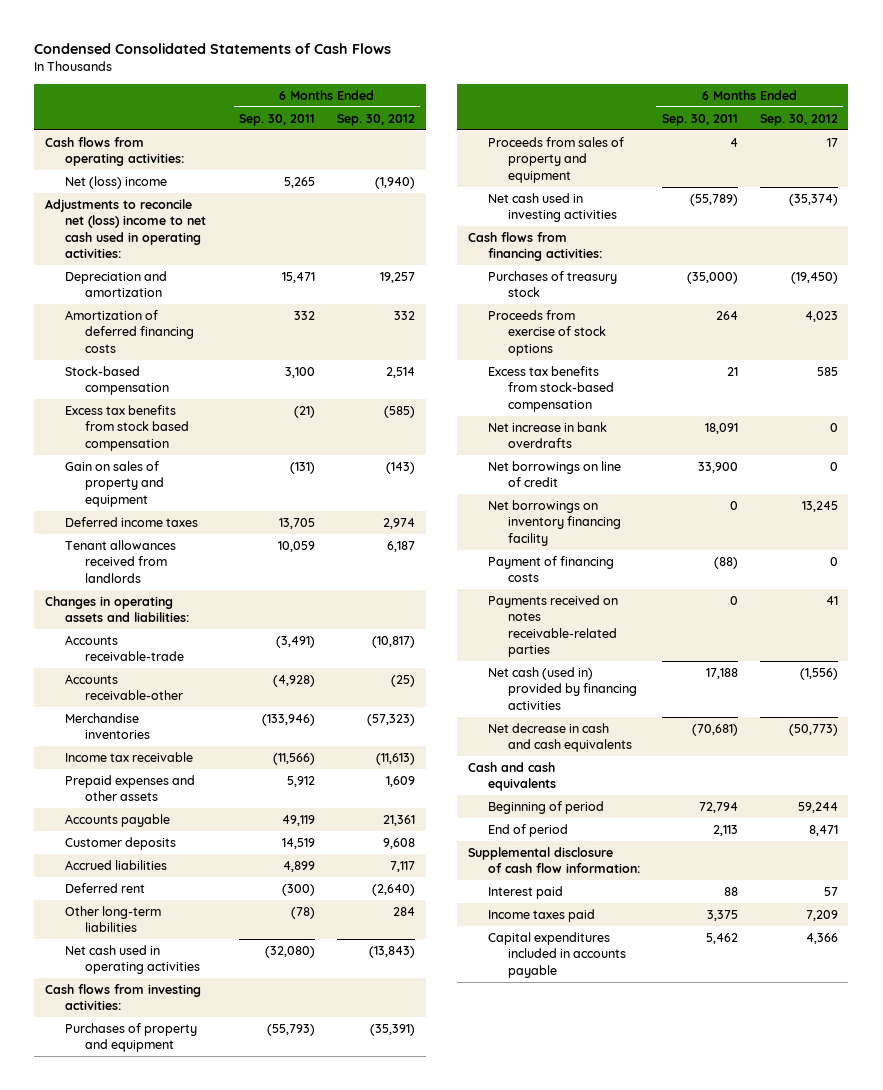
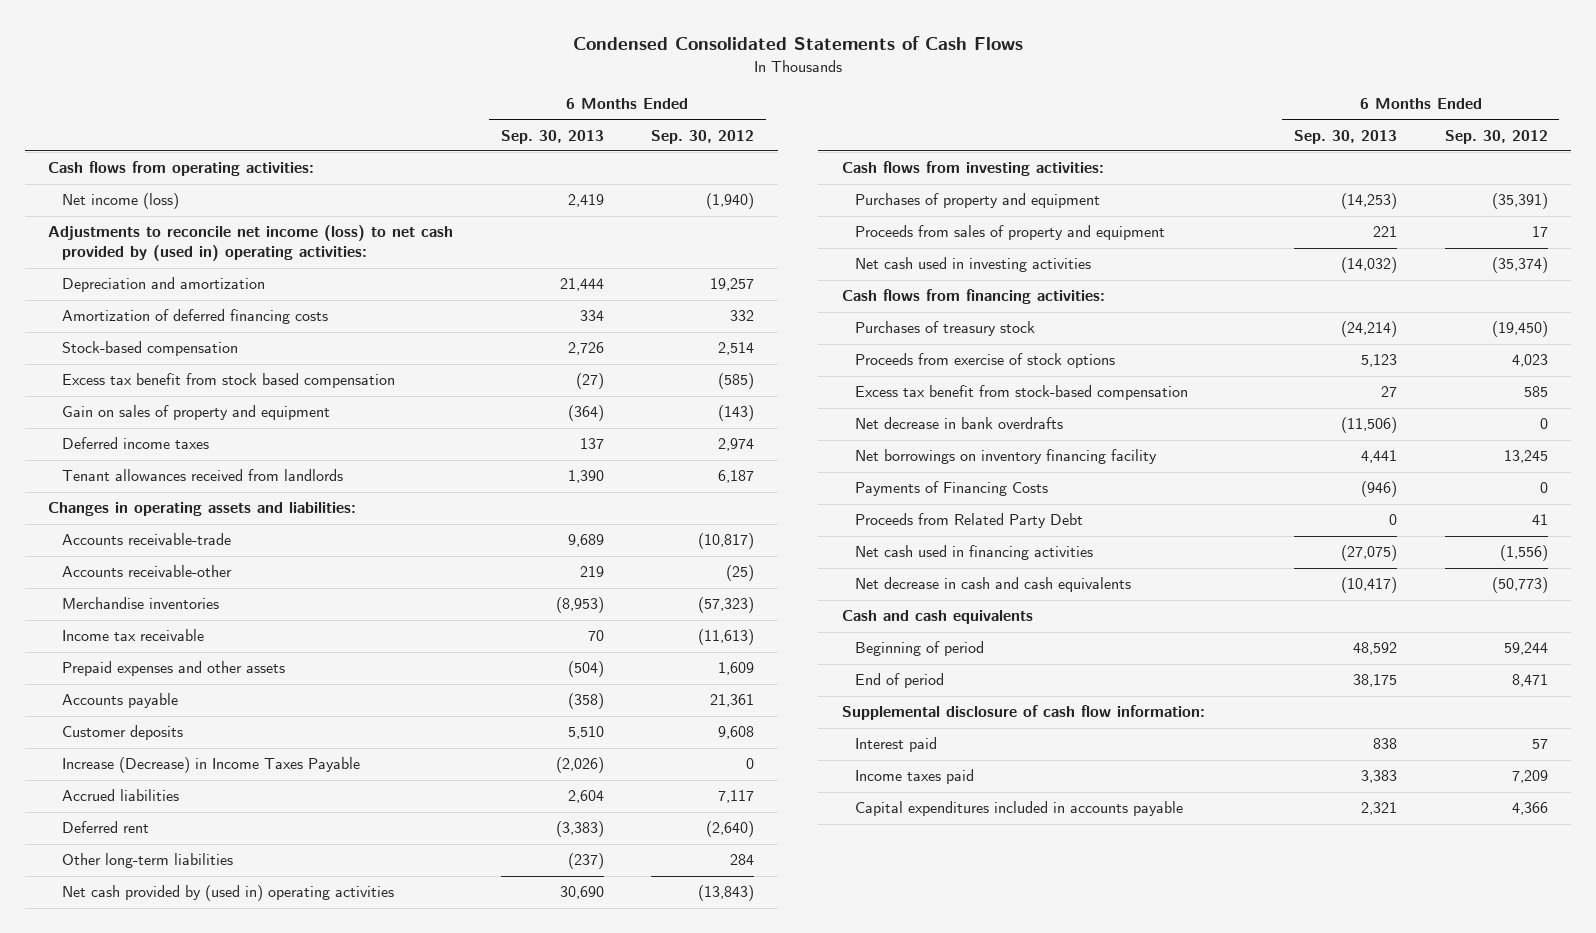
[239,113,316,126] Sep. 30, 2011 -> none
none -> [500,129,604,144] Sep. 30, 2013
[65,176,168,190] Net (loss) income -> [61,193,179,210] Net income (loss)
[45,199,207,258] Adjustments to reconcile net (loss) income to net cash used in operating activities: -> [48,225,454,262] Adjustments to reconcile net income (loss) to net cash provided by (used in) operating activities:
[65,405,190,451] Excess tax benefits from stock based compensation -> [61,373,395,389] Excess tax benefit from stock based compensation
none -> [61,757,360,774] Increase (Decrease) in Income Taxes Payable
[65,945,201,975] Net cash used in operating activities -> [61,885,394,902] Net cash provided by (used in) operating activities
[488,461,622,488] Net borrowings on line of credit -> none
[488,366,615,412] Excess tax benefits from stock-based compensation -> [855,385,1189,401] Excess tax benefit from stock-based compensation
[488,422,608,449] Net increase in bank overdrafts -> [855,417,1064,430] Net decrease in bank overdrafts
[488,556,615,583] Payment of financing costs -> [855,481,1049,497] Payments of Financing Costs
[488,595,619,657] Payments received on notes receivable-related parties -> [855,513,1084,529] Proceeds from Related Party Debt
[488,667,638,710] Net cash (used in) provided by financing activities -> [855,545,1094,561] Net cash used in financing activities

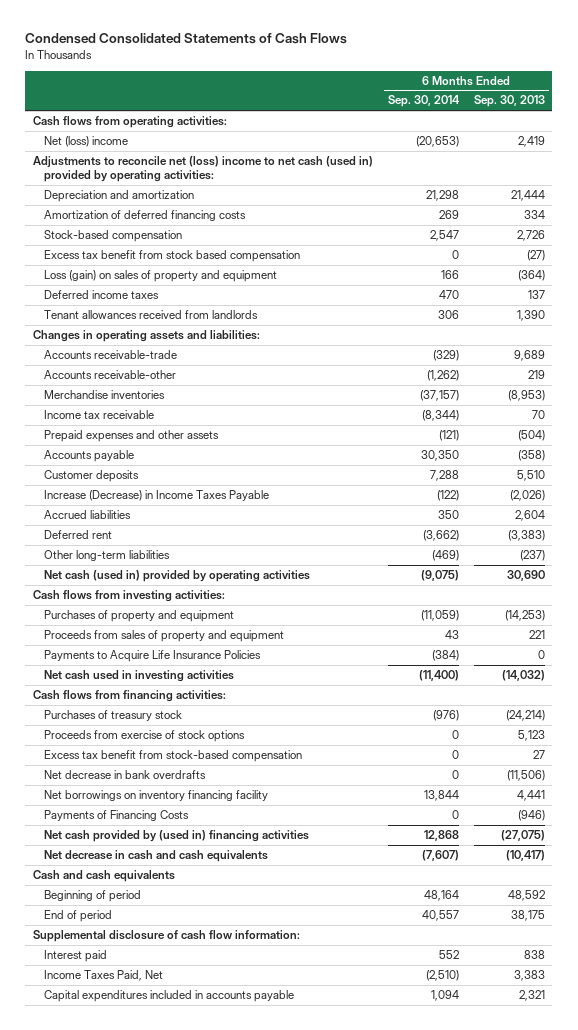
[651,129,755,144] Sep. 30, 2012 -> none
none -> [387,95,460,108] Sep. 30, 2014
[61,193,179,210] Net income (loss) -> [43,136,128,148] Net (loss) income
[48,225,454,262] Adjustments to reconcile net income (loss) to net cash provided by (used in) operating activities: -> [32,156,373,183] Adjustments to reconcile net (loss) income to net cash (used in) provided by operating activities:
[61,405,330,421] Gain on sales of property and equipment -> [43,270,277,283] Loss (gain) on sales of property and equipment
[61,885,394,902] Net cash provided by (used in) operating activities -> [43,570,310,583] Net cash (used in) provided by operating activities
none -> [43,650,261,663] Payments to Acquire Life Insurance Policies
[855,513,1084,529] Proceeds from Related Party Debt -> none
[855,545,1094,561] Net cash used in financing activities -> [43,830,309,843] Net cash provided by (used in) financing activities
[855,769,975,785] Income taxes paid -> [43,970,163,982] Income Taxes Paid, Net

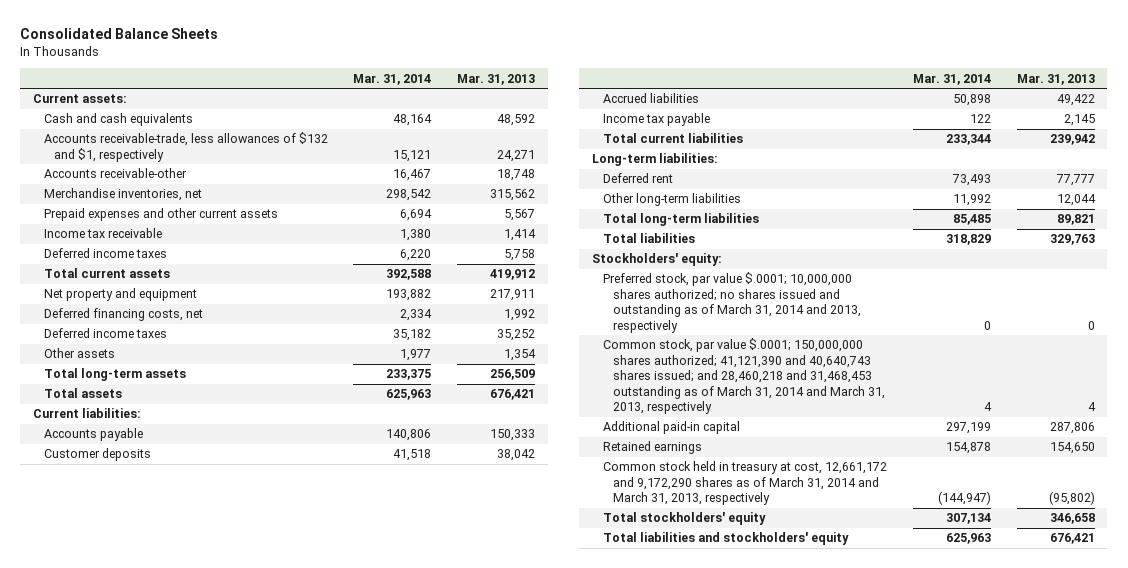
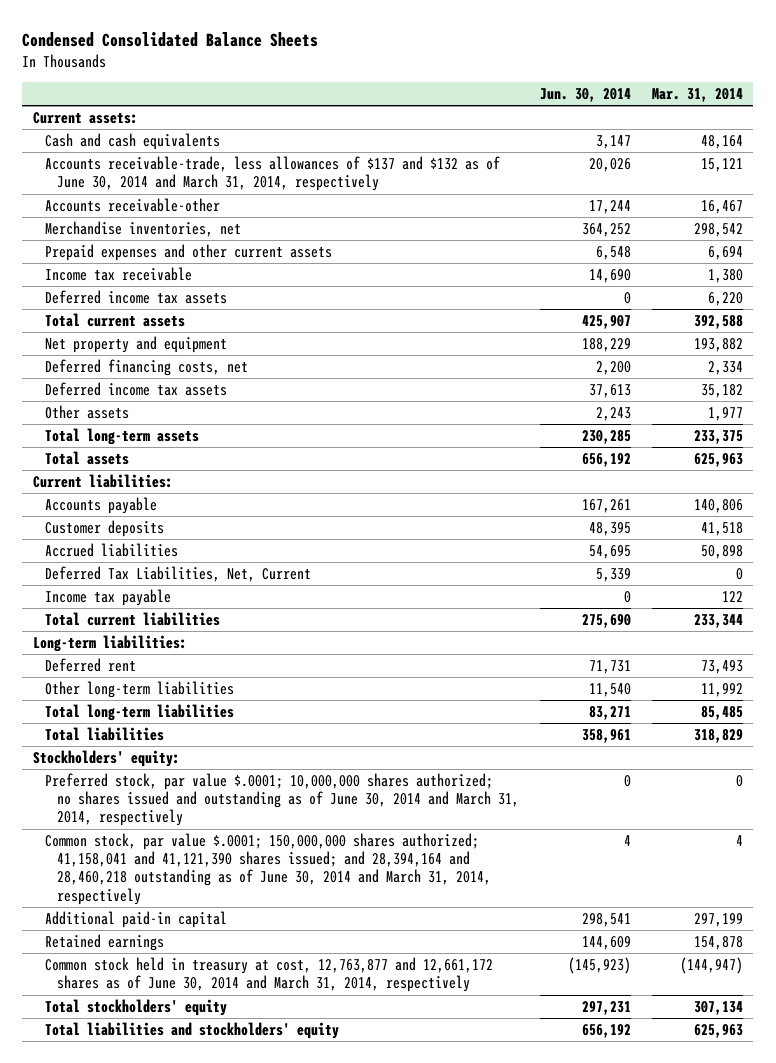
[20,28,219,40] Consolidated Balance Sheets -> [22,31,319,47] Condensed Consolidated Balance Sheets
[457,73,536,85] Mar. 31, 2013 -> none
none -> [540,88,632,103] Jun. 30, 2014
[43,132,328,162] Accounts receivable-trade, less allowances of $132 and $1, respectively -> [44,156,500,192] Accounts receivable-trade, less allowances of $137 and $132 as of June 30, 2014 and March 31, 2014, respectively
[43,248,167,259] Deferred income taxes -> [44,290,227,305] Deferred income tax assets
[43,328,167,339] Deferred income taxes -> [44,382,227,397] Deferred income tax assets
none -> [44,566,311,583] Deferred Tax Liabilities, Net, Current
[602,272,862,333] Preferred stock, par value $.0001; 10,000,000 shares authorized; no shares issued and outstanding as of March 31, 2014 and 2013, respectively -> [44,773,520,827] Preferred stock, par value $.0001; 10,000,000 shares authorized; no shares issued and outstanding as of June 30, 2014 and March 31, 2014, respectively
[602,338,886,415] Common stock, par value $.0001; 150,000,000 shares authorized; 41,121,390 and 40,640,743 shares issued; and 28,460,218 and 31,468,453 outstanding as of March 31, 2014 and March 31, 2013, respectively -> [44,833,492,905] Common stock, par value $.0001; 150,000,000 shares authorized; 41,158,041 and 41,121,390 shares issued; and 28,394,164 and 28,460,218 outstanding as of June 30, 2014 and March 31, 2014, respectively
[602,461,887,506] Common stock held in treasury at cost, 12,661,172 and 9,172,290 shares as of March 31, 2014 and March 31, 2013, respectively -> [44,957,493,993] Common stock held in treasury at cost, 12,763,877 and 12,661,172 shares as of June 30, 2014 and March 31, 2014, respectively

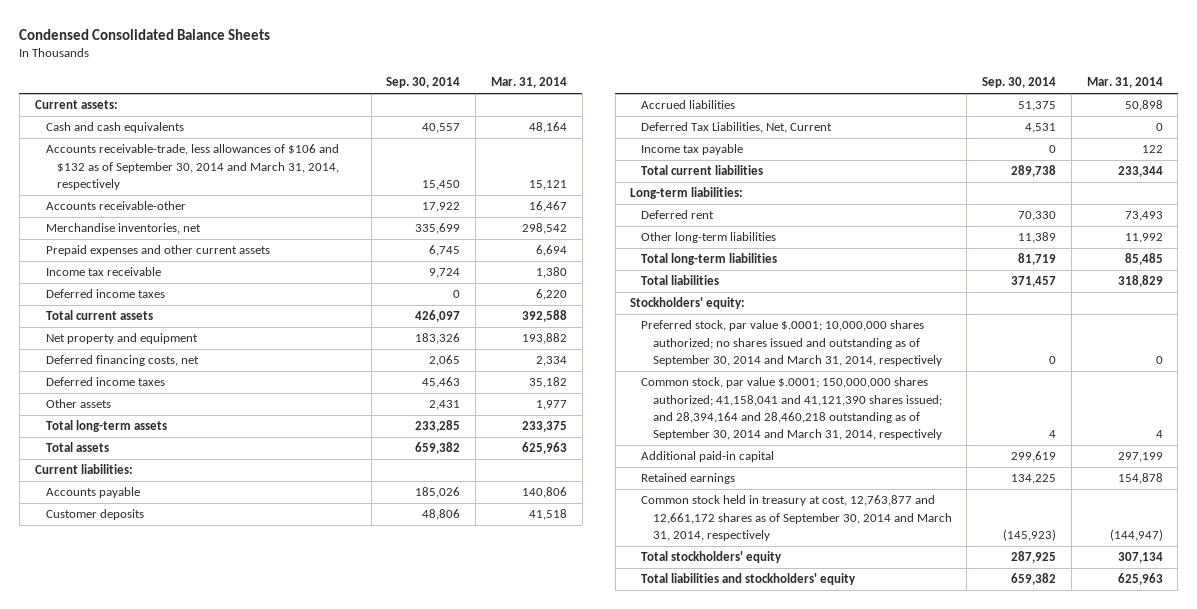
[540,88,632,103] Jun. 30, 2014 -> none
none -> [386,77,461,89] Sep. 30, 2014
[44,156,500,192] Accounts receivable-trade, less allowances of $137 and $132 as of June 30, 2014 and March 31, 2014, respectively -> [45,144,339,190] Accounts receivable-trade, less allowances of $106 and $132 as of September 30, 2014 and March 31, 2014, respectively
[44,290,227,305] Deferred income tax assets -> [45,289,165,299] Deferred income taxes
[44,382,227,397] Deferred income tax assets -> [45,377,165,387] Deferred income taxes
[44,773,520,827] Preferred stock, par value $.0001; 10,000,000 shares authorized; no shares issued and outstanding as of June 30, 2014 and March 31, 2014, respectively -> [641,320,942,366] Preferred stock, par value $.0001; 10,000,000 shares authorized; no shares issued and outstanding as of September 30, 2014 and March 31, 2014, respectively
[44,833,492,905] Common stock, par value $.0001; 150,000,000 shares authorized; 41,158,041 and 41,121,390 shares issued; and 28,394,164 and 28,460,218 outstanding as of June 30, 2014 and March 31, 2014, respectively -> [641,377,942,440] Common stock, par value $.0001; 150,000,000 shares authorized; 41,158,041 and 41,121,390 shares issued; and 28,394,164 and 28,460,218 outstanding as of September 30, 2014 and March 31, 2014, respectively
[44,957,493,993] Common stock held in treasury at cost, 12,763,877 and 12,661,172 shares as of June 30, 2014 and March 31, 2014, respectively -> [641,495,952,541] Common stock held in treasury at cost, 12,763,877 and 12,661,172 shares as of September 30, 2014 and March 31, 2014, respectively

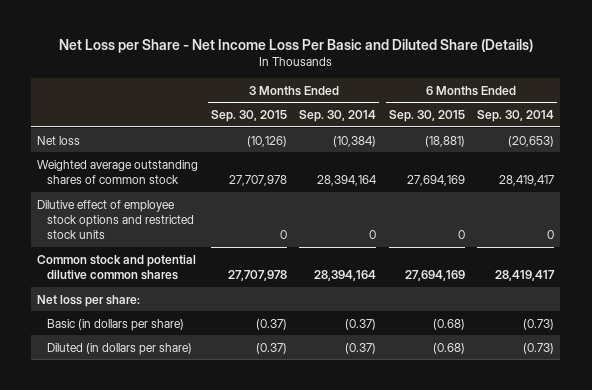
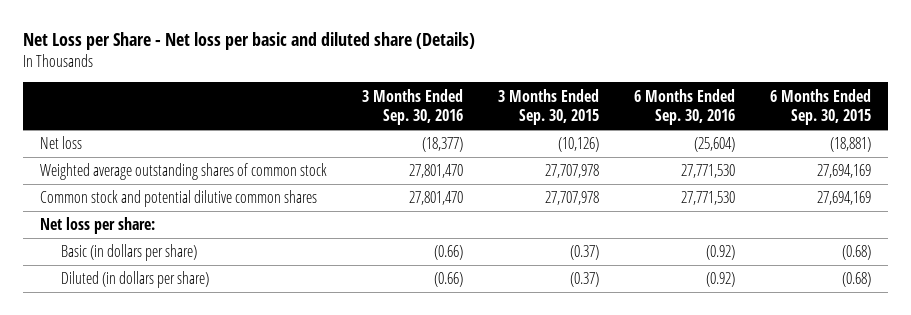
[58,38,533,53] Net Loss per Share - Net Income Loss Per Basic and Diluted Share (Details) -> [22,32,475,51] Net Loss per Share - Net loss per basic and diluted share (Details)
[299,110,377,123] Sep. 30, 2014 -> none
[477,110,555,123] Sep. 30, 2014 -> none
none -> [361,88,463,125] 3 Months Ended Sep. 30, 2016
none -> [633,88,735,125] 6 Months Ended Sep. 30, 2016
[37,199,194,240] Dilutive effect of employee stock options and restricted stock units -> none

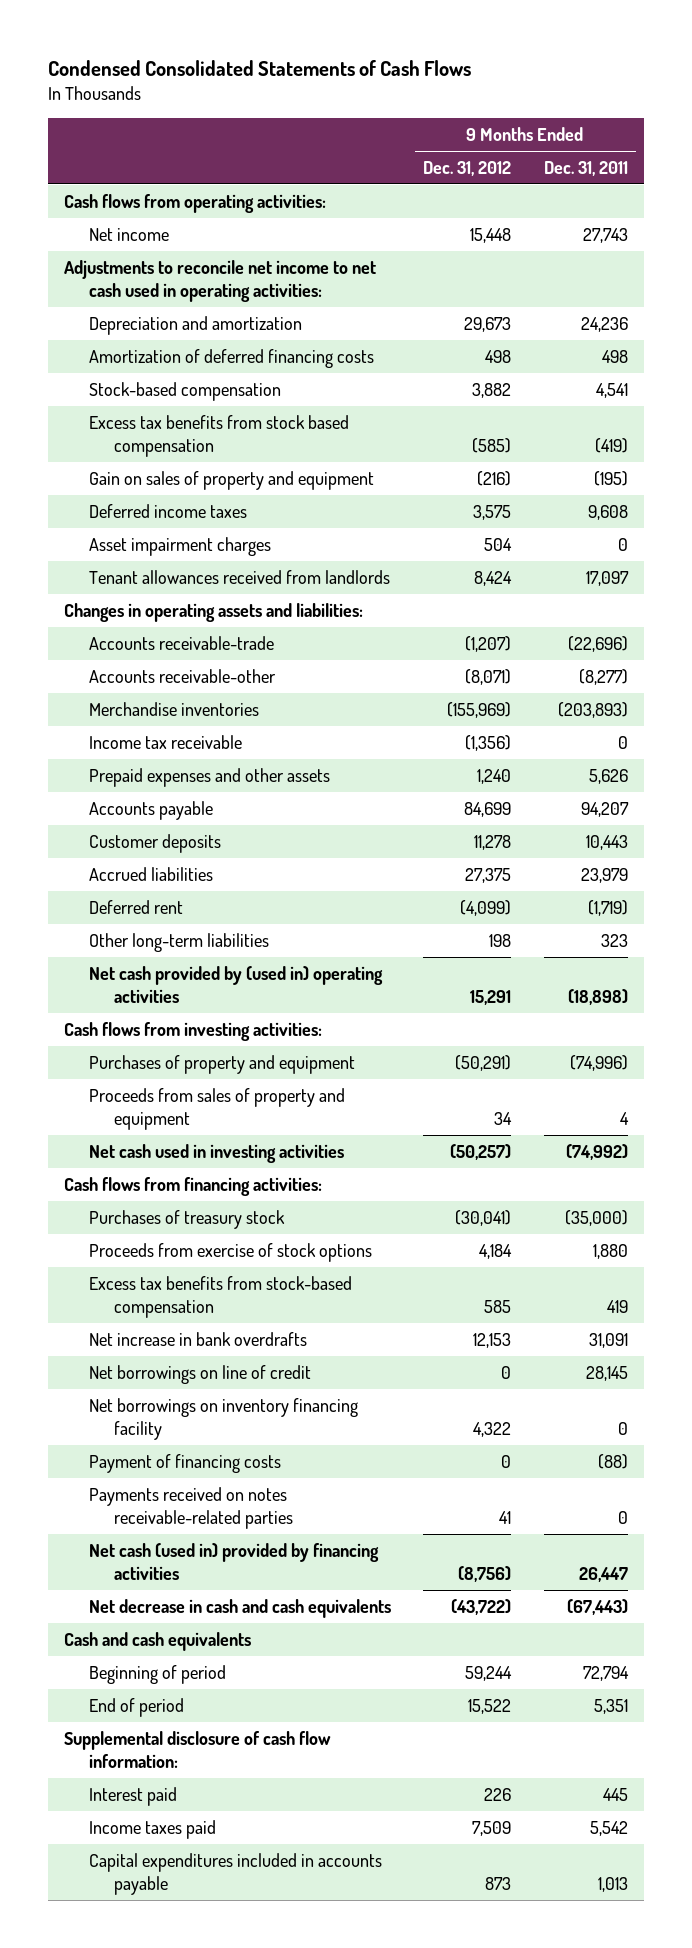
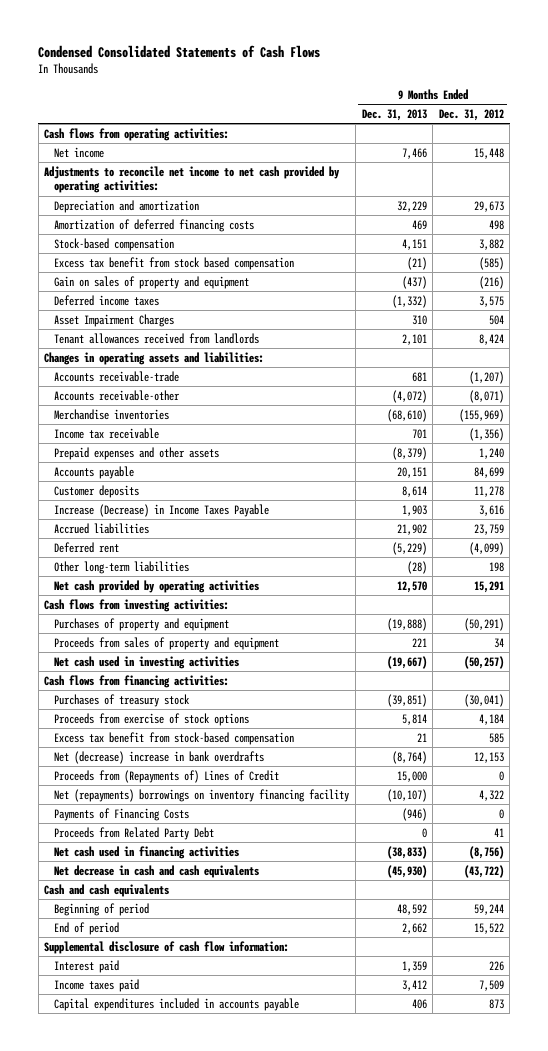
[543,161,628,177] Dec. 31, 2011 -> none
none -> [361,108,427,121] Dec. 31, 2013
[64,259,377,303] Adjustments to reconcile net income to net cash used in operating activities: -> [44,165,341,194] Adjustments to reconcile net income to net cash provided by operating activities:
[89,414,350,458] Excess tax benefits from stock based compensation -> [54,256,295,270] Excess tax benefit from stock based compensation
[89,536,272,556] Asset impairment charges -> [54,313,175,327] Asset Impairment Charges
none -> [54,503,270,517] Increase (Decrease) in Income Taxes Payable
[465,867,512,883] 27,375 -> [473,523,504,535] 23,759
[89,965,384,1004] Net cash provided by (used in) operating activities -> [54,579,260,593] Net cash provided by operating activities
[89,1275,353,1319] Excess tax benefits from stock-based compensation -> [54,731,295,745] Excess tax benefit from stock-based compensation
[89,1331,308,1346] Net increase in bank overdrafts -> [54,750,265,764] Net (decrease) increase in bank overdrafts
[89,1364,312,1384] Net borrowings on line of credit -> [54,769,280,783] Proceeds from (Repayments of) Lines of Credit
[89,1397,359,1441] Net borrowings on inventory financing facility -> [54,788,350,802] Net (repayments) borrowings on inventory financing facility
[89,1453,282,1473] Payment of financing costs -> [54,807,190,821] Payments of Financing Costs
[89,1486,293,1530] Payments received on notes receivable-related parties -> [54,826,215,840] Proceeds from Related Party Debt
[89,1542,380,1581] Net cash (used in) provided by financing activities -> [54,845,240,859] Net cash used in financing activities

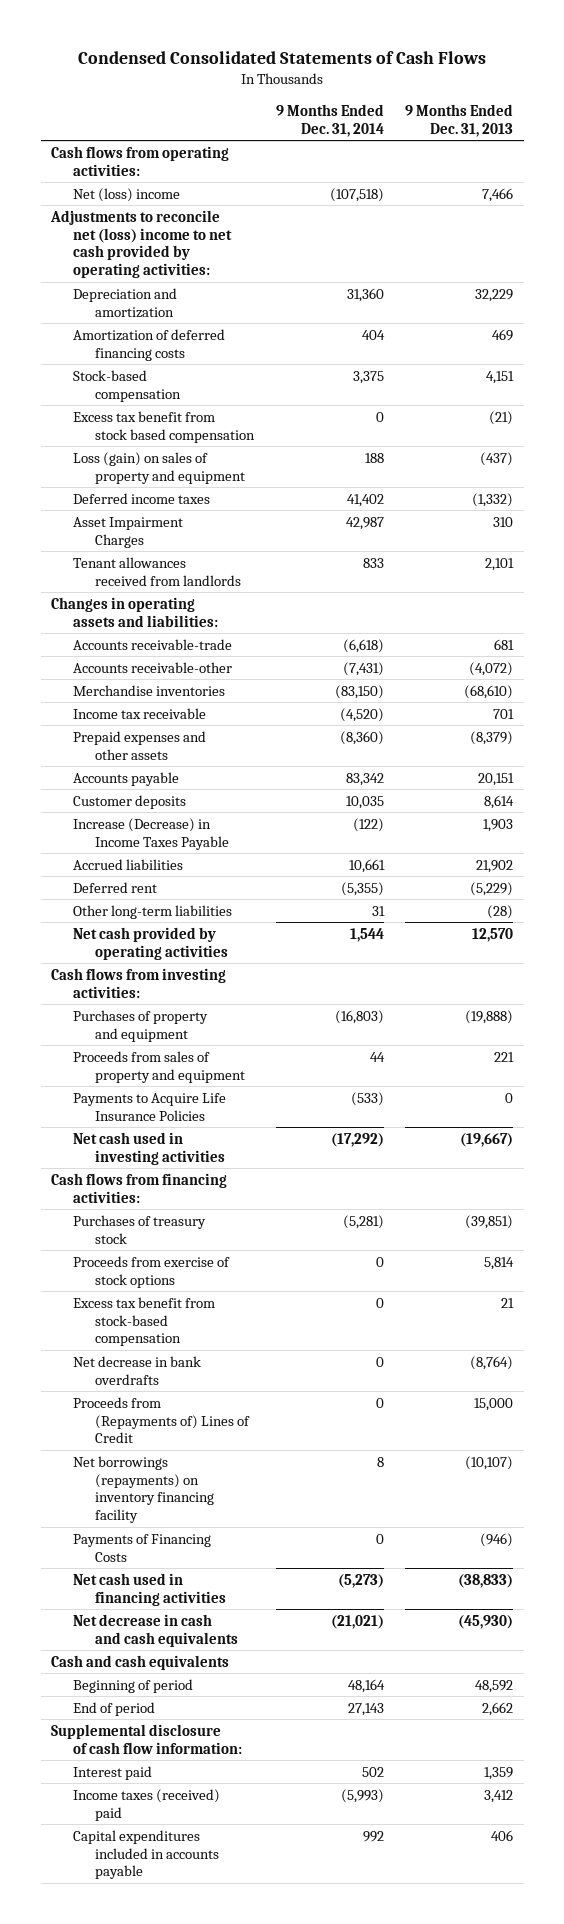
[438,108,504,121] Dec. 31, 2012 -> none
none -> [275,103,384,137] 9 Months Ended Dec. 31, 2014
[54,146,105,158] Net income -> [73,187,181,202] Net (loss) income
[44,165,341,194] Adjustments to reconcile net income to net cash provided by operating activities: -> [50,209,233,279] Adjustments to reconcile net (loss) income to net cash provided by operating activities:
[54,275,250,289] Gain on sales of property and equipment -> [73,451,246,484] Loss (gain) on sales of property and equipment
none -> [73,1092,227,1121] Payments to Acquire Life Insurance Policies
[54,750,265,764] Net (decrease) increase in bank overdrafts -> [73,1355,202,1385] Net decrease in bank overdrafts
[54,788,350,802] Net (repayments) borrowings on inventory financing facility -> [73,1455,215,1524] Net borrowings (repayments) on inventory financing facility
[54,826,215,840] Proceeds from Related Party Debt -> none
[54,978,140,992] Income taxes paid -> [73,1788,221,1821] Income taxes (received) paid

